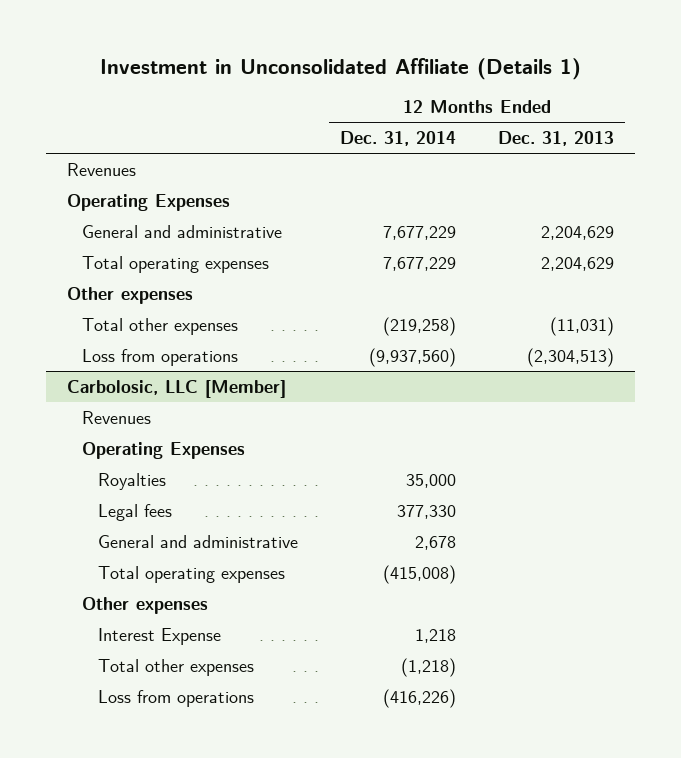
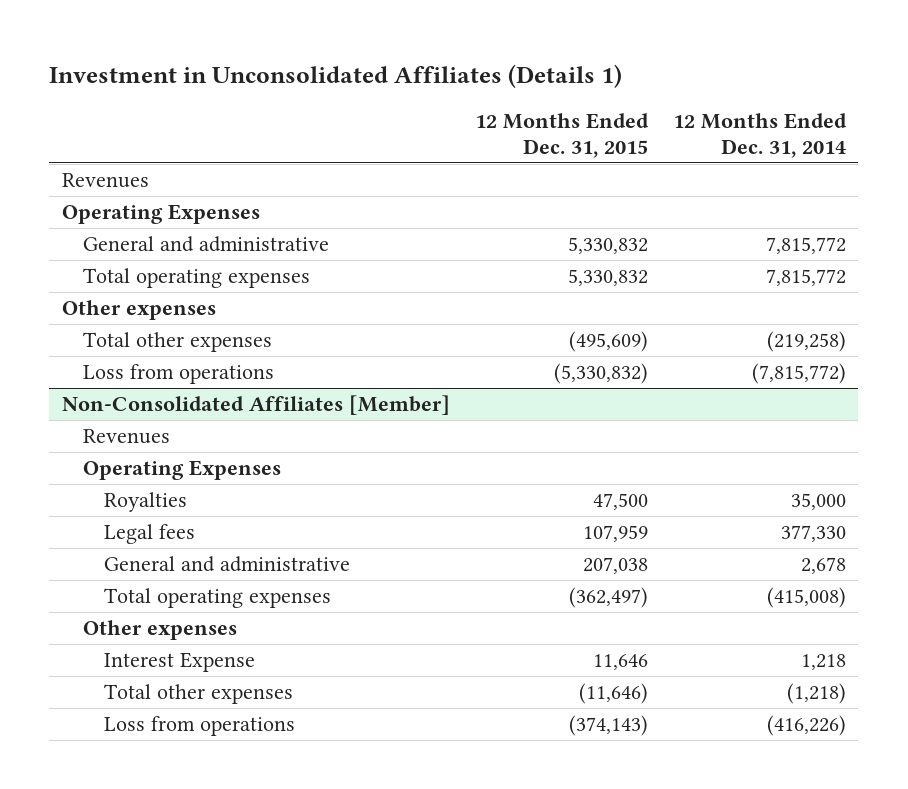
[99,57,581,80] Investment in Unconsolidated Affiliate (Details 1) -> [49,64,623,89] Investment in Unconsolidated Affiliates (Details 1)
[498,131,615,147] Dec. 31, 2013 -> none
none -> [474,113,649,158] 12 Months Ended Dec. 31, 2015
[382,225,456,240] 7,677,229 -> [765,236,846,254] 7,815,772
[382,256,456,271] 7,677,229 -> [765,268,846,286] 7,815,772
[66,379,286,398] Carbolosic, LLC [Member] -> none
[368,347,456,367] (9,937,560) -> [751,362,846,384] (7,815,772)
none -> [61,394,450,415] Non-Consolidated Affiliates [Member]

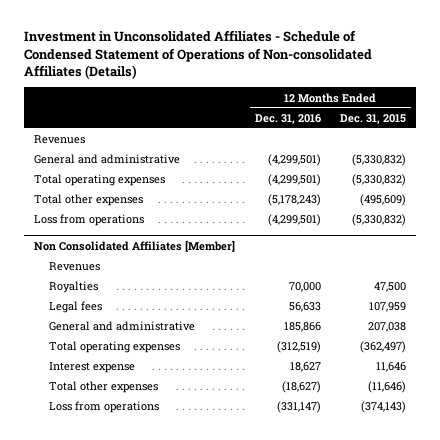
[49,64,623,89] Investment in Unconsolidated Affiliates (Details 1) -> [24,30,373,80] Investment in Unconsolidated Affiliates - Schedule of Condensed Statement of Operations of Non-consolidated Affiliates (Details)
[672,113,847,158] 12 Months Ended Dec. 31, 2014 -> none
none -> [254,113,321,124] Dec. 31, 2016
[61,203,260,224] Operating Expenses -> none
[61,299,216,320] Other expenses -> none
[567,236,648,254] 5,330,832 -> [352,154,407,167] (5,330,832)
[567,268,648,286] 5,330,832 -> [352,174,407,187] (5,330,832)
[61,394,450,415] Non-Consolidated Affiliates [Member] -> [33,239,235,252] Non Consolidated Affiliates [Member]
[83,459,282,480] Operating Expenses -> none
[83,619,238,640] Other expenses -> none
[104,651,256,672] Interest Expense -> [48,362,135,374] Interest expense

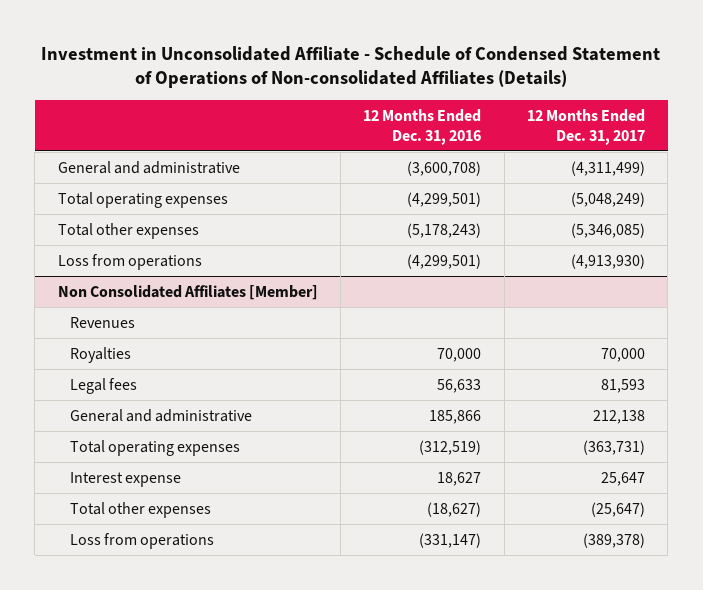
[24,30,373,80] Investment in Unconsolidated Affiliates - Schedule of Condensed Statement of Operations of Non-consolidated Affiliates (Details) -> [41,45,661,89] Investment in Unconsolidated Affiliate - Schedule of Condensed Statement of Operations of Non-consolidated Affiliates (Details)
[340,113,407,124] Dec. 31, 2015 -> none
none -> [526,109,645,145] 12 Months Ended Dec. 31, 2017
[33,135,85,145] Revenues -> none
[267,154,321,167] (4,299,501) -> [407,160,482,176] (3,600,708)

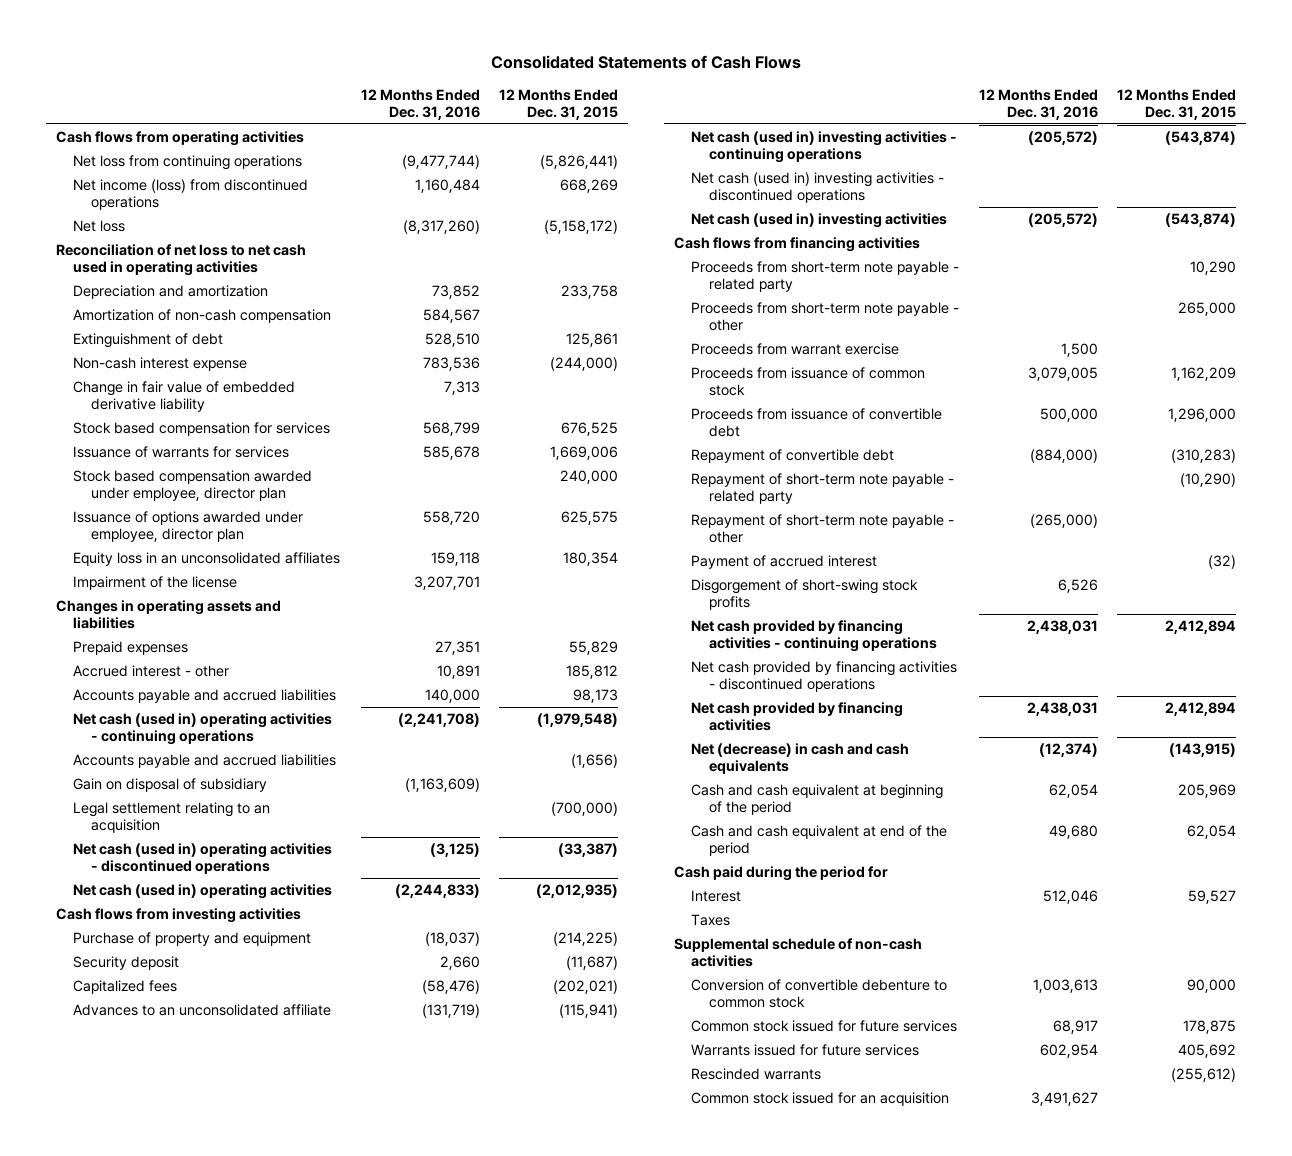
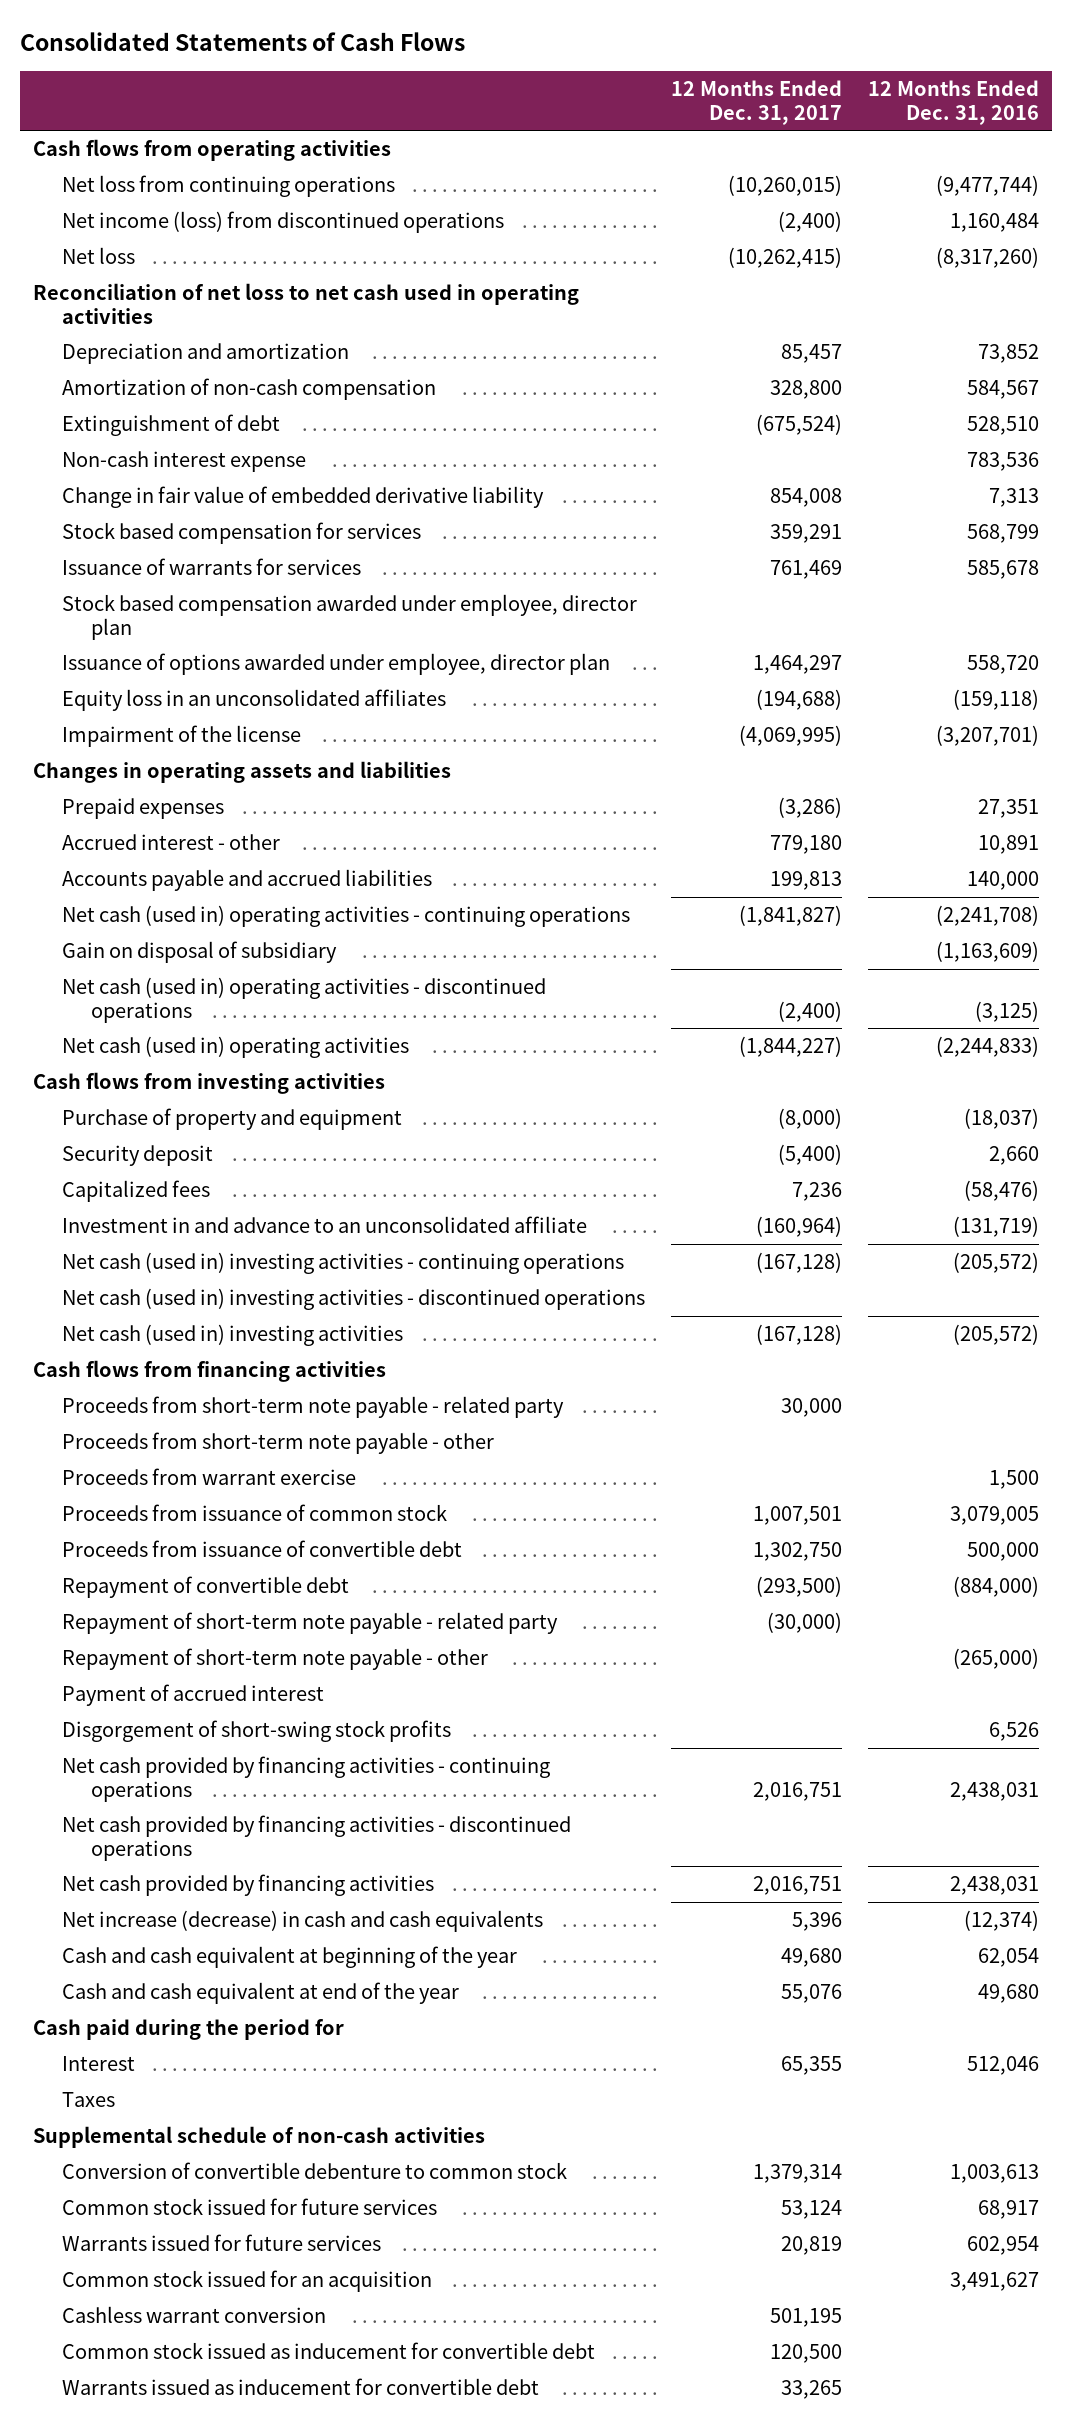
[499,88,619,121] 12 Months Ended Dec. 31, 2015 -> none
none -> [671,79,843,125] 12 Months Ended Dec. 31, 2017
[430,552,480,567] 159,118 -> [953,689,1040,711] (159,118)
[413,576,480,591] 3,207,701 -> [936,725,1040,747] (3,207,701)
[73,754,337,769] Accounts payable and accrued liabilities -> none
[73,802,271,834] Legal settlement relating to an acquisition -> none
[73,1004,332,1017] Advances to an unconsolidated affiliate -> [62,1216,588,1234] Investment in and advance to an unconsolidated affiliate
[691,743,910,775] Net (decrease) in cash and cash equivalents -> [62,1910,544,1933] Net increase (decrease) in cash and cash equivalents
[691,784,944,816] Cash and cash equivalent at beginning of the period -> [62,1946,518,1969] Cash and cash equivalent at beginning of the year
[691,825,948,857] Cash and cash equivalent at end of the period -> [62,1982,460,2005] Cash and cash equivalent at end of the year
[691,1068,822,1081] Rescinded warrants -> none
none -> [62,2306,327,2324] Cashless warrant conversion
none -> [62,2342,596,2360] Common stock issued as inducement for convertible debt
none -> [62,2378,540,2396] Warrants issued as inducement for convertible debt

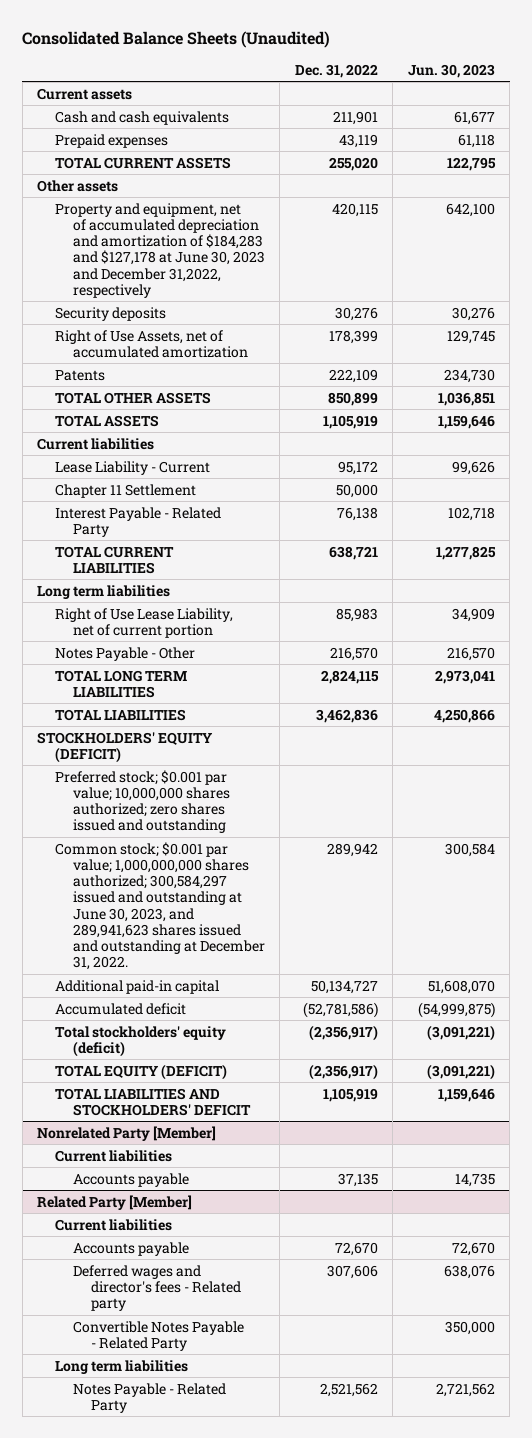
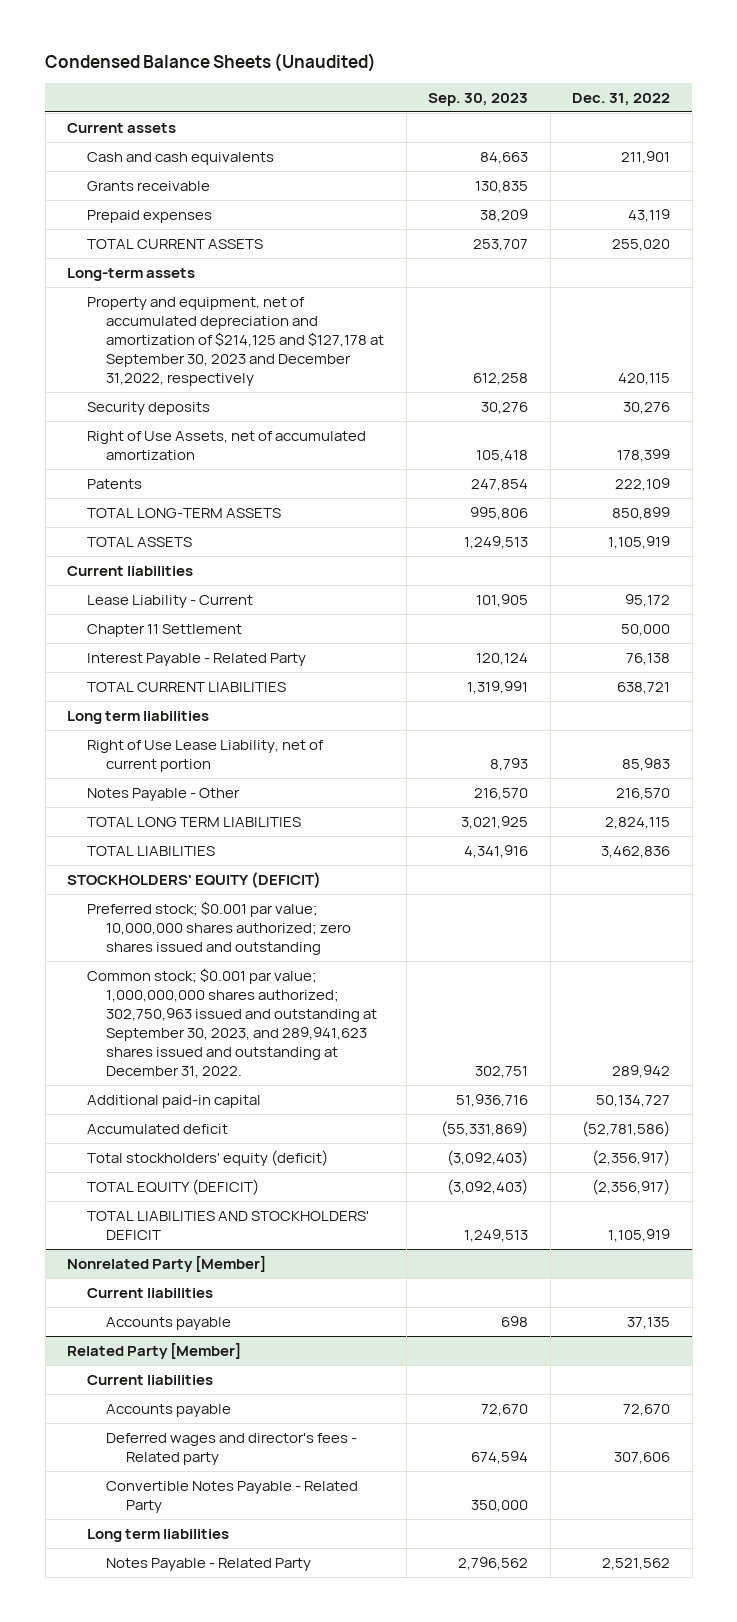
[22,31,331,49] Consolidated Balance Sheets (Unaudited) -> [45,53,377,73] Condensed Balance Sheets (Unaudited)
[407,63,495,78] Jun. 30, 2023 -> none
none -> [428,93,529,107] Sep. 30, 2023
none -> [86,180,210,191] Grants receivable
[37,179,119,192] Other assets -> [67,267,196,281] Long-term assets
[55,202,265,298] Property and equipment, net of accumulated depreciation and amortization of $184,283 and $127,178 at June 30, 2023 and December 31,2022, respectively -> [86,296,385,387] Property and equipment, net of accumulated depreciation and amortization of $214,125 and $127,178 at September 30, 2023 and December 31,2022, respectively
[55,391,212,404] TOTAL OTHER ASSETS -> [86,507,281,518] TOTAL LONG-TERM ASSETS
[55,841,265,971] Common stock; $0.001 par value; 1,000,000,000 shares authorized; 300,584,297 issued and outstanding at June 30, 2023, and 289,941,623 shares issued and outstanding at December 31, 2022. -> [86,967,378,1079] Common stock; $0.001 par value; 1,000,000,000 shares authorized; 302,750,963 issued and outstanding at September 30, 2023, and 289,941,623 shares issued and outstanding at December 31, 2022.

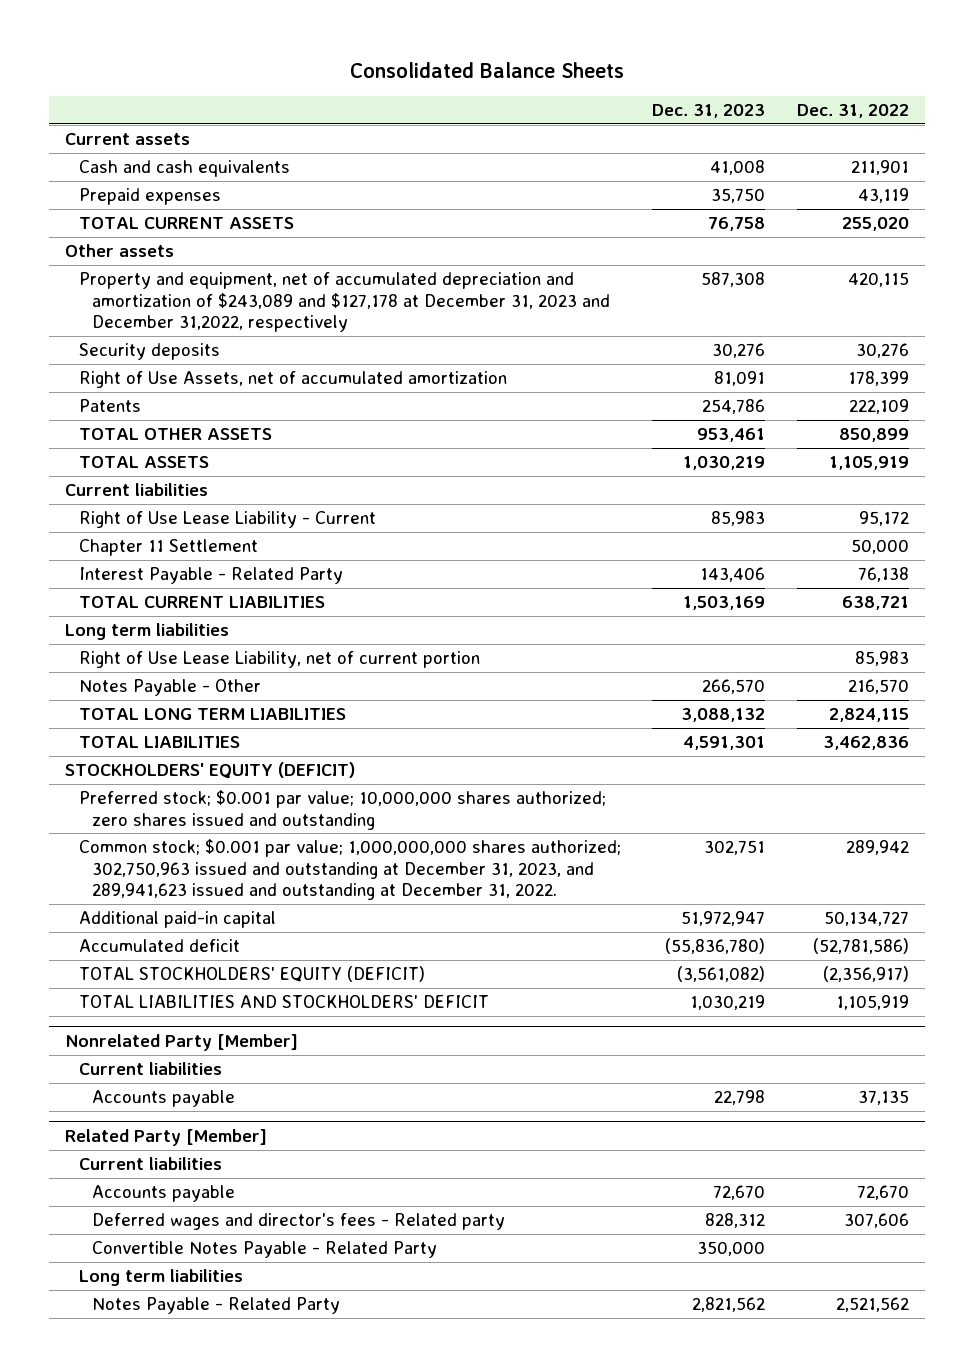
[45,53,377,73] Condensed Balance Sheets (Unaudited) -> [350,61,625,78] Consolidated Balance Sheets
[428,93,529,107] Sep. 30, 2023 -> none
none -> [652,103,766,118] Dec. 31, 2023
[86,180,210,191] Grants receivable -> none
[67,267,196,281] Long-term assets -> [64,244,174,258] Other assets
[86,296,385,387] Property and equipment, net of accumulated depreciation and amortization of $214,125 and $127,178 at September 30, 2023 and December 31,2022, respectively -> [78,272,611,333] Property and equipment, net of accumulated depreciation and amortization of $243,089 and $127,178 at December 31, 2023 and December 31,2022, respectively
[86,507,281,518] TOTAL LONG-TERM ASSETS -> [78,428,272,441] TOTAL OTHER ASSETS
[86,594,253,608] Lease Liability - Current -> [78,511,376,529] Right of Use Lease Liability - Current
[86,967,378,1079] Common stock; $0.001 par value; 1,000,000,000 shares authorized; 302,750,963 issued and outstanding at September 30, 2023, and 289,941,623 shares issued and outstanding at December 31, 2022. -> [78,839,621,901] Common stock; $0.001 par value; 1,000,000,000 shares authorized; 302,750,963 issued and outstanding at December 31, 2023, and 289,941,623 issued and outstanding at December 31, 2022.
[86,1178,259,1195] TOTAL EQUITY (DEFICIT) -> none
[86,1149,328,1166] Total stockholders' equity (deficit) -> [78,966,425,983] TOTAL STOCKHOLDERS' EQUITY (DEFICIT)

